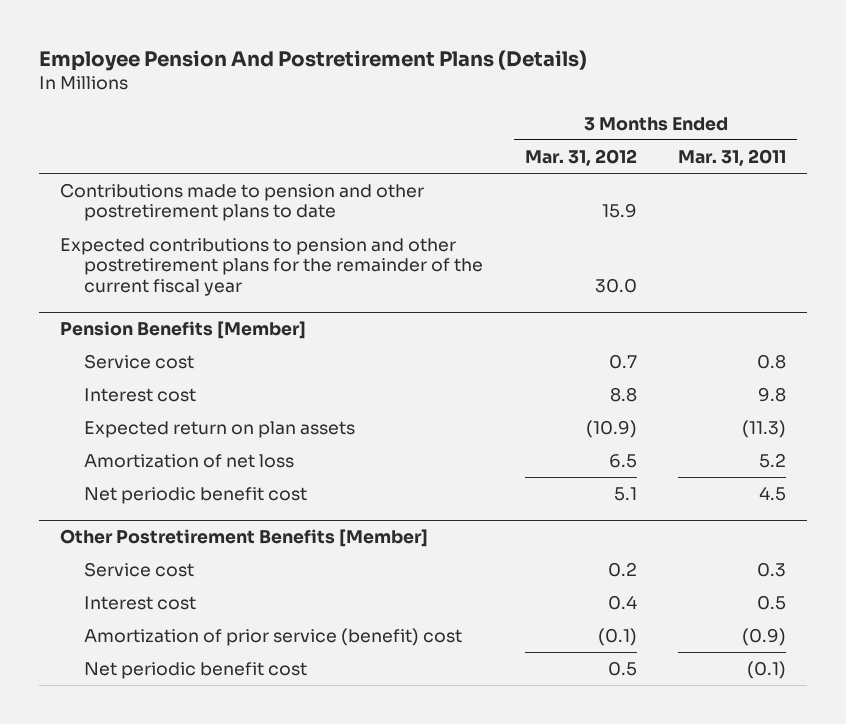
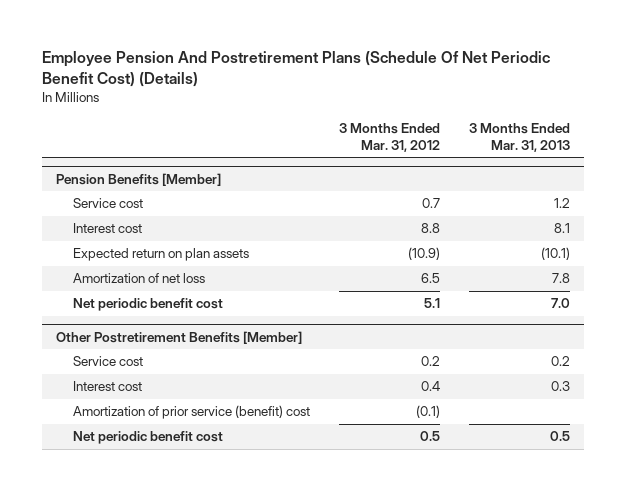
[38,49,587,71] Employee Pension And Postretirement Plans (Details) -> [41,50,550,88] Employee Pension And Postretirement Plans (Schedule Of Net Periodic Benefit Cost) (Details)
[678,148,787,166] Mar. 31, 2011 -> none
none -> [468,123,570,152] 3 Months Ended Mar. 31, 2013
[59,182,424,222] Contributions made to pension and other postretirement plans to date -> none
[59,237,483,296] Expected contributions to pension and other postretirement plans for the remainder of the current fiscal year -> none

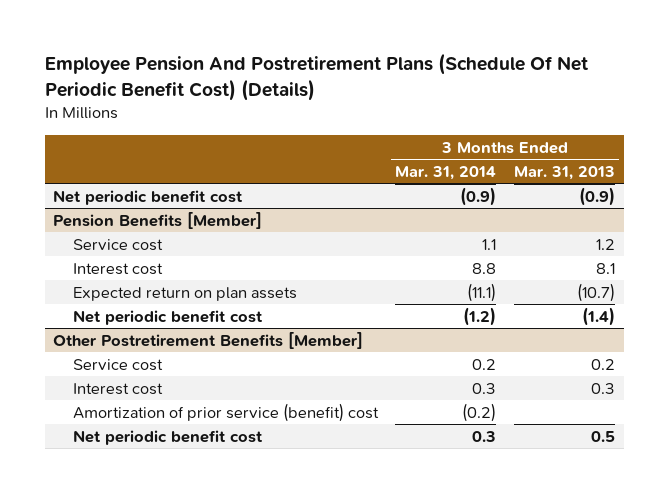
[338,123,440,152] 3 Months Ended Mar. 31, 2012 -> none
none -> [395,165,497,180] Mar. 31, 2014
none -> [53,189,244,205] Net periodic benefit cost
[73,273,206,284] Amortization of net loss -> none
[540,247,570,261] (10.1) -> [577,282,616,302] (10.7)
[550,298,570,309] 7.0 -> [582,306,616,326] (1.4)

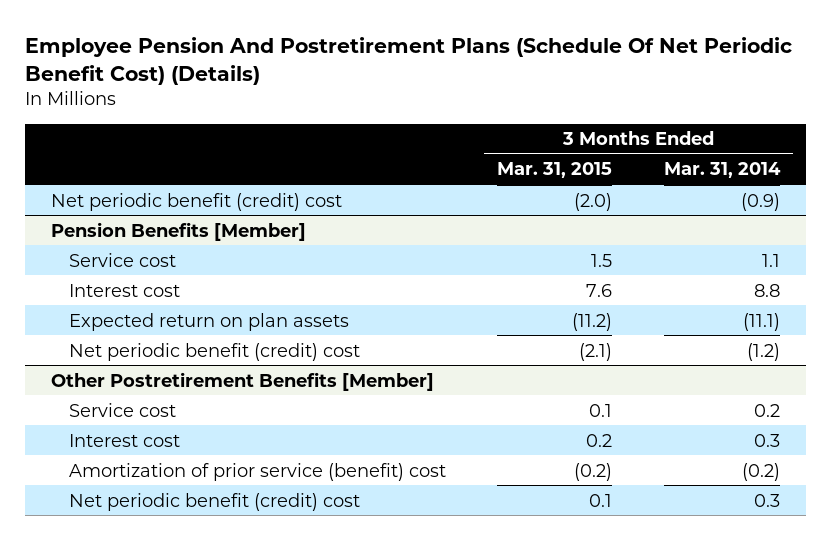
[514,165,616,180] Mar. 31, 2013 -> none
none -> [497,162,613,179] Mar. 31, 2015
[53,189,244,205] Net periodic benefit cost -> [50,192,342,211] Net periodic benefit (credit) cost
[72,309,263,325] Net periodic benefit cost -> [68,342,360,361] Net periodic benefit (credit) cost
[72,429,263,445] Net periodic benefit cost -> [68,492,360,511] Net periodic benefit (credit) cost

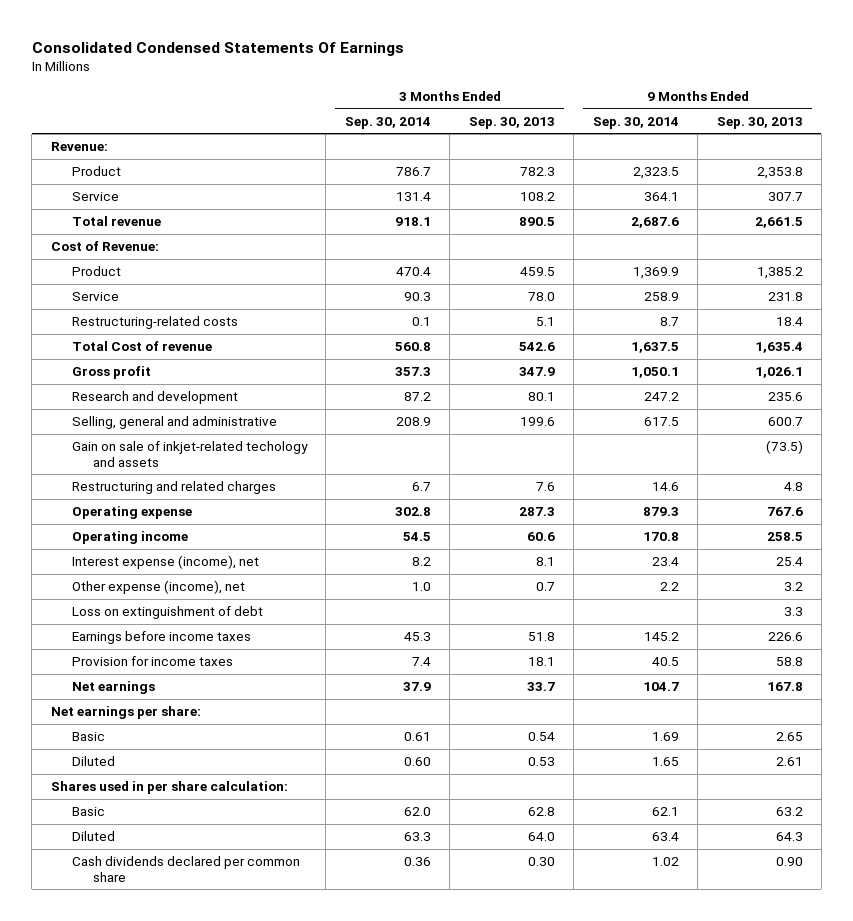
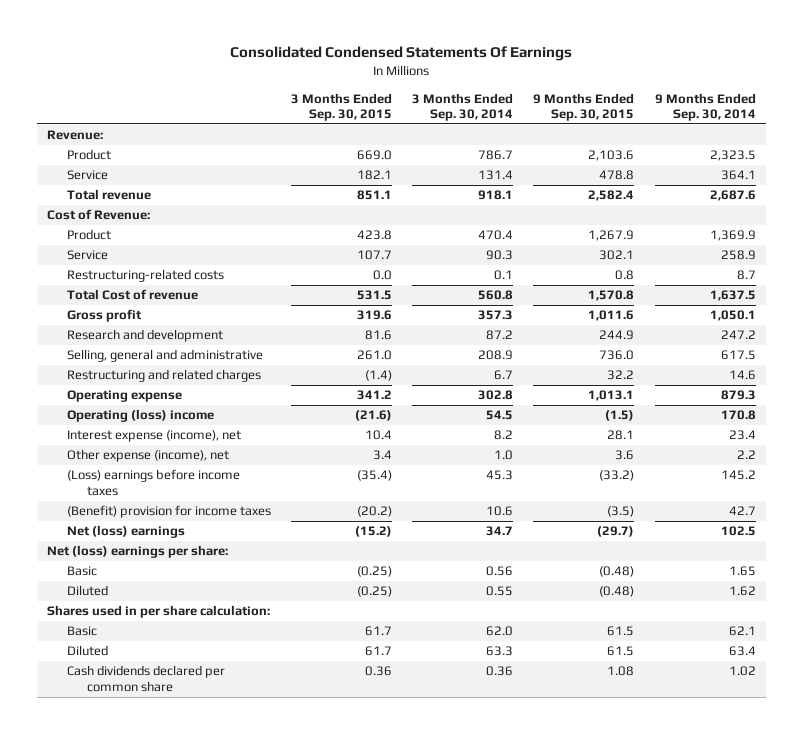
[468,116,555,129] Sep. 30, 2013 -> none
[716,116,803,129] Sep. 30, 2013 -> none
none -> [291,92,393,122] 3 Months Ended Sep. 30, 2015
none -> [533,92,635,122] 9 Months Ended Sep. 30, 2015
[72,441,309,467] Gain on sale of inkjet-related techology and assets -> none
[72,531,189,545] Operating income -> [67,409,215,423] Operating (loss) income
[72,606,264,620] Loss on extinguishment of debt -> none
[72,631,252,645] Earnings before income taxes -> [67,469,241,496] (Loss) earnings before income taxes
[72,656,234,667] Provision for income taxes -> [67,505,272,519] (Benefit) provision for income taxes
[411,657,431,667] 7.4 -> [486,506,514,517] 10.6
[651,657,679,667] 40.5 -> [728,506,756,516] 42.7
[72,681,156,695] Net earnings -> [67,525,186,539] Net (loss) earnings
[402,682,431,692] 37.9 -> [486,526,514,537] 34.7
[642,682,679,692] 104.7 -> [720,526,756,537] 102.5
[50,706,201,720] Net earnings per share: -> [47,545,229,559] Net (loss) earnings per share:
[403,732,431,742] 0.61 -> [486,566,514,577] 0.56
[651,732,679,742] 1.69 -> [728,566,756,577] 1.65
[403,757,431,767] 0.60 -> [486,586,514,597] 0.55
[651,757,679,767] 1.65 -> [728,586,756,597] 1.62

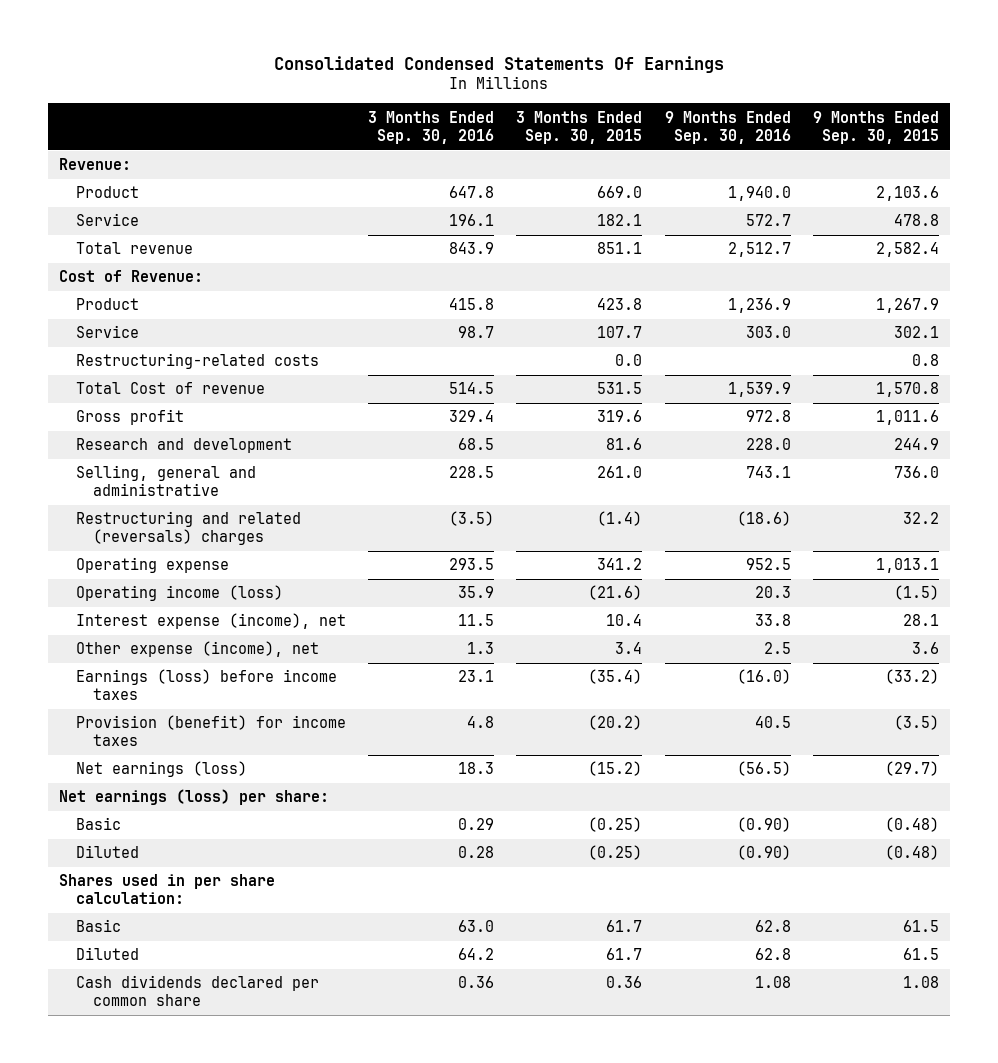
[412,92,514,122] 3 Months Ended Sep. 30, 2014 -> none
[654,92,756,122] 9 Months Ended Sep. 30, 2014 -> none
none -> [368,110,495,144] 3 Months Ended Sep. 30, 2016
none -> [664,110,791,144] 9 Months Ended Sep. 30, 2016
[67,369,262,383] Restructuring and related charges -> [75,511,301,546] Restructuring and related (reversals) charges
[67,409,215,423] Operating (loss) income -> [75,585,283,602] Operating income (loss)
[67,469,241,496] (Loss) earnings before income taxes -> [75,669,337,701] Earnings (loss) before income taxes
[67,505,272,519] (Benefit) provision for income taxes -> [75,715,346,747] Provision (benefit) for income taxes
[67,525,186,539] Net (loss) earnings -> [75,761,247,778] Net earnings (loss)
[47,545,229,559] Net (loss) earnings per share: -> [58,789,329,806] Net earnings (loss) per share:

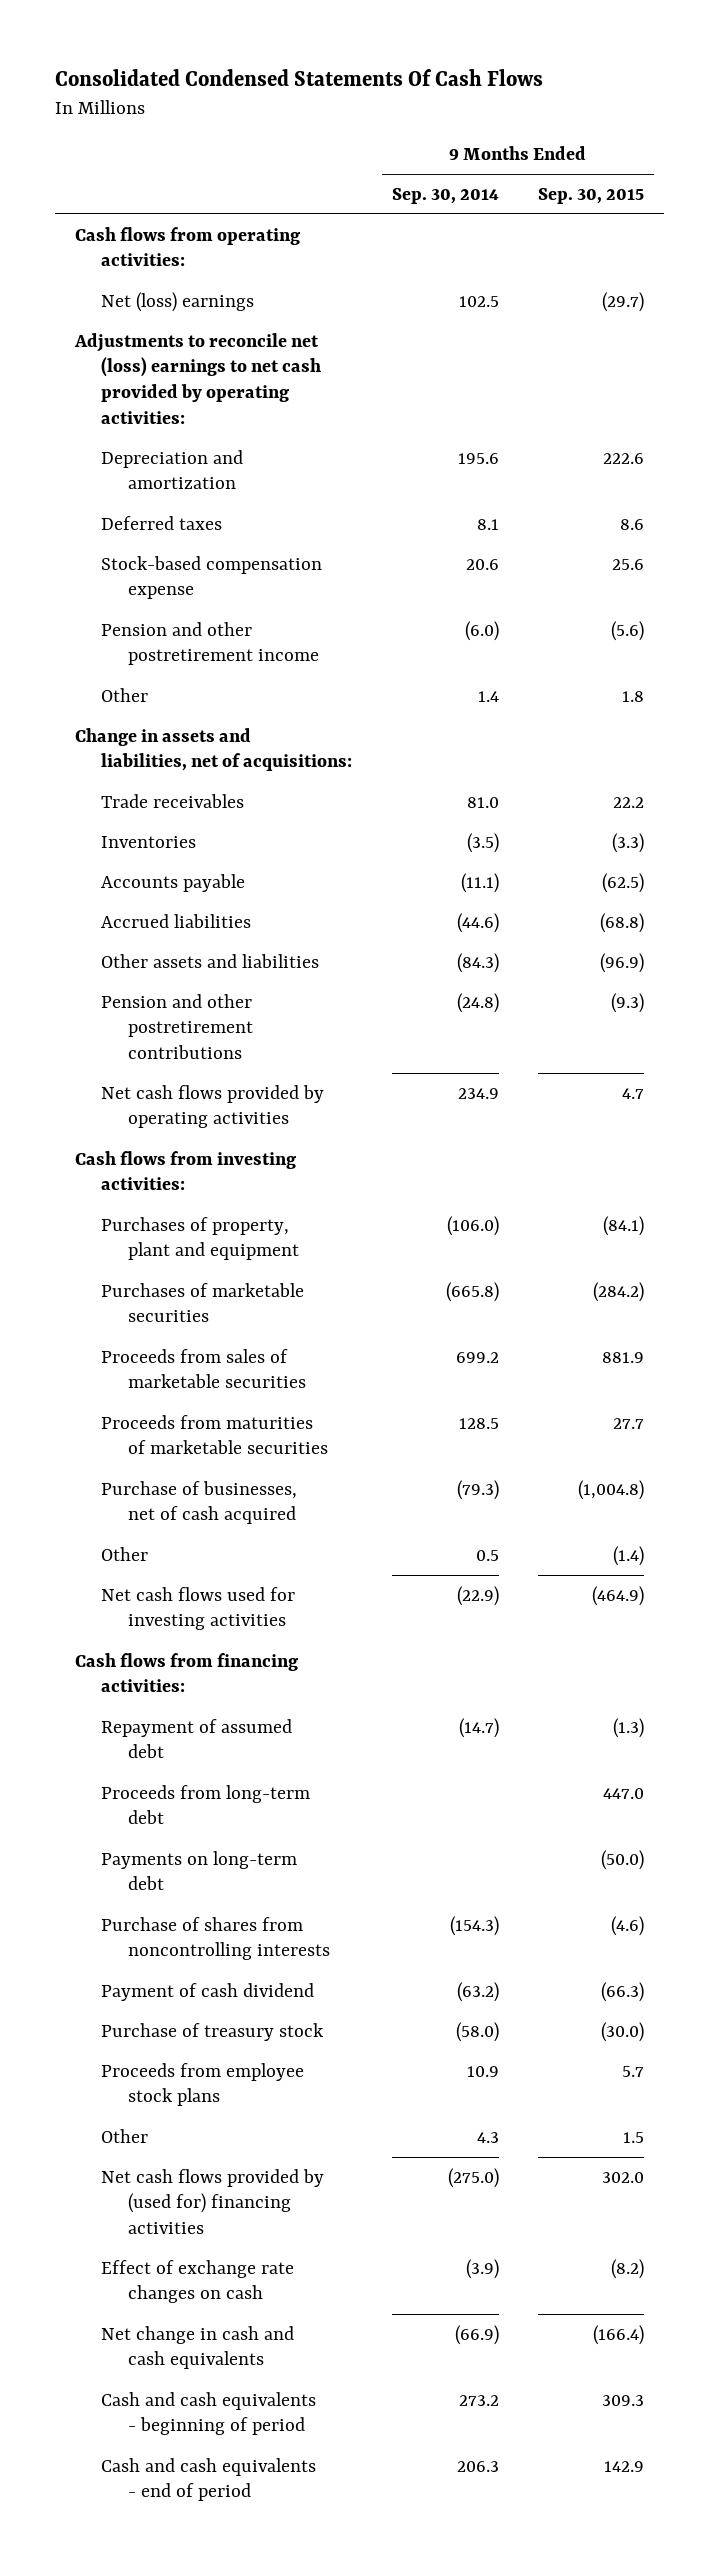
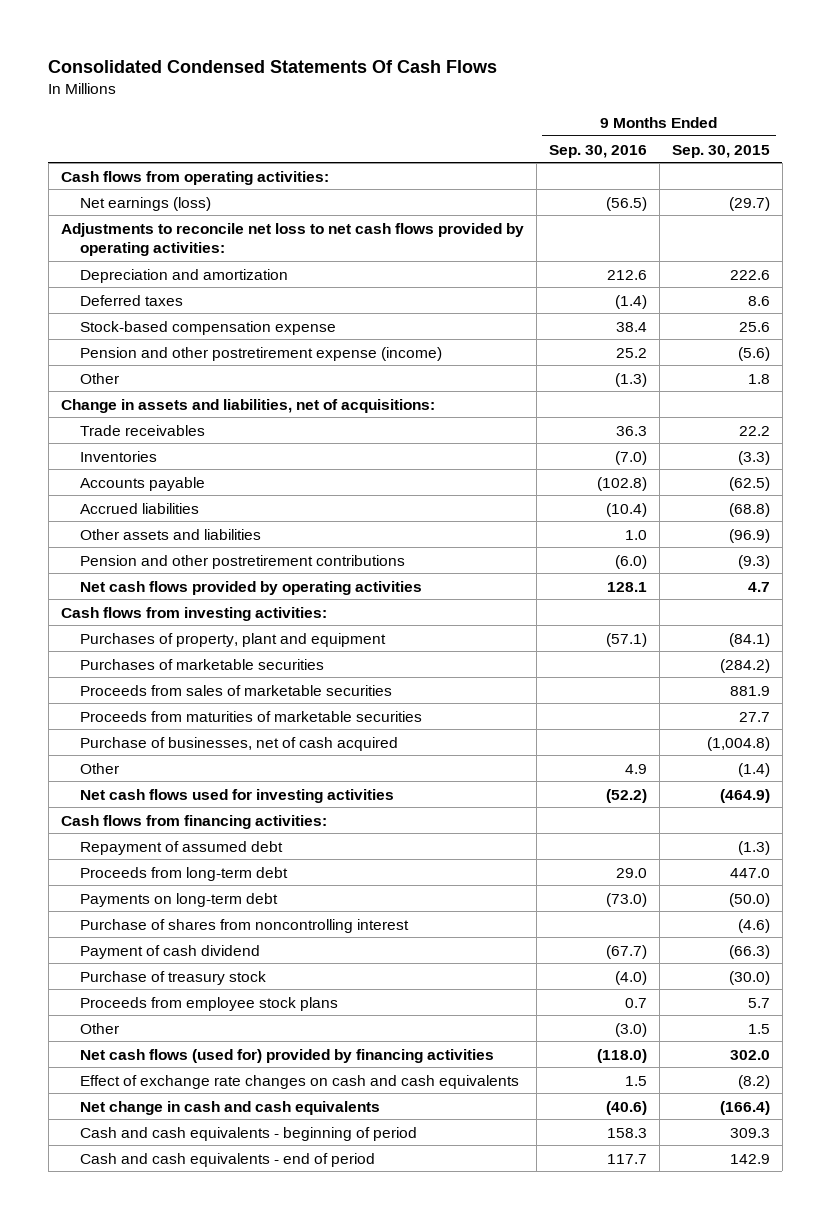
[391,187,499,204] Sep. 30, 2014 -> none
none -> [548,144,647,158] Sep. 30, 2016
[101,291,255,312] Net (loss) earnings -> [79,196,211,211] Net earnings (loss)
[73,332,322,424] Adjustments to reconcile net (loss) earnings to net cash provided by operating activities: -> [60,222,524,256] Adjustments to reconcile net loss to net cash flows provided by operating activities:
[101,621,319,666] Pension and other postretirement income -> [79,346,442,361] Pension and other postretirement expense (income)
[101,1916,330,1961] Purchase of shares from noncontrolling interests -> [79,918,409,933] Purchase of shares from noncontrolling interest
[101,2168,325,2235] Net cash flows provided by (used for) financing activities -> [79,1048,494,1063] Net cash flows (used for) provided by financing activities
[101,2259,295,2304] Effect of exchange rate changes on cash -> [79,1074,519,1089] Effect of exchange rate changes on cash and cash equivalents

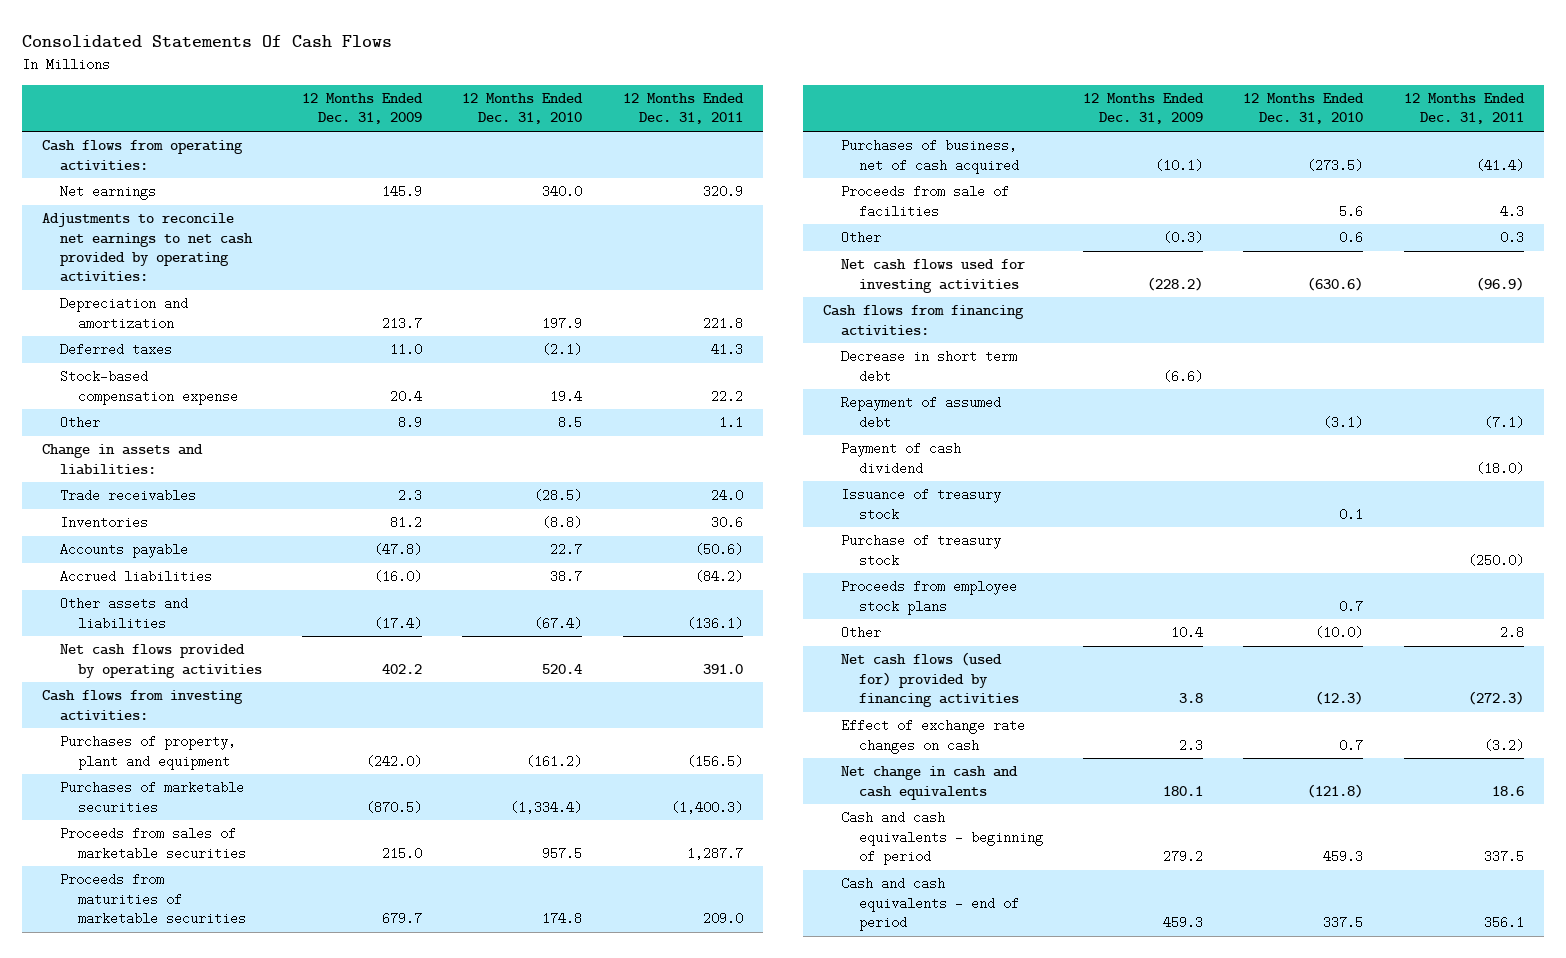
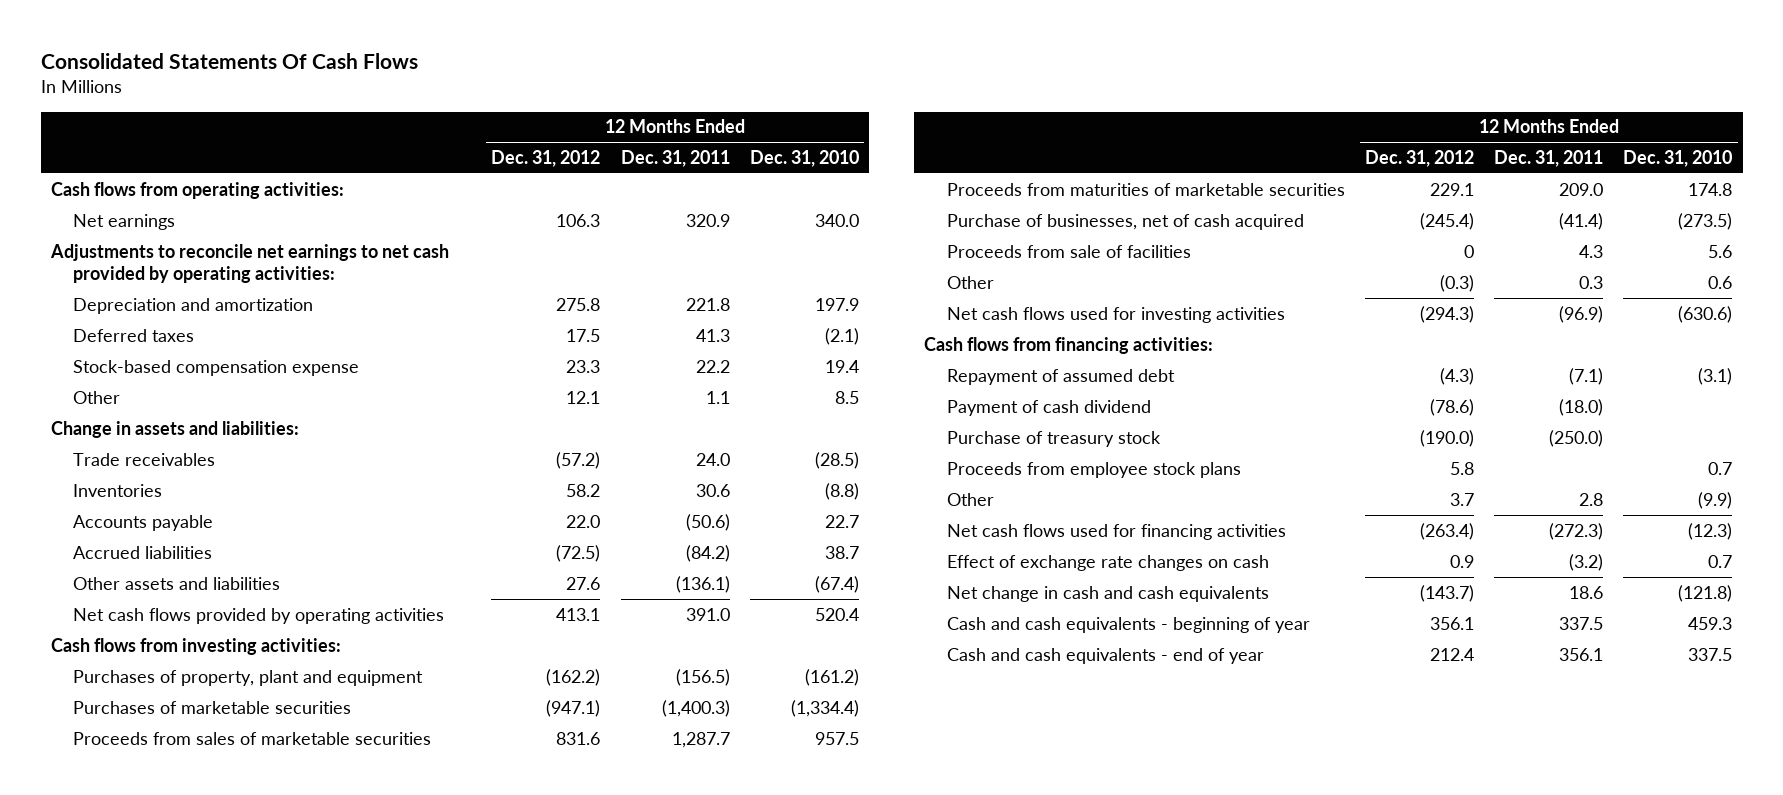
[302,93,424,125] 12 Months Ended Dec. 31, 2009 -> none
none -> [491,150,601,168] Dec. 31, 2012
[840,139,1019,174] Purchases of business, net of cash acquired -> [946,213,1304,230] Purchase of businesses, net of cash acquired
[840,350,1017,383] Decrease in short term debt -> none
[840,488,1001,521] Issuance of treasury stock -> none
[1315,626,1364,640] (10.0) -> [1698,491,1733,509] (9.9)
[840,652,1019,707] Net cash flows (used for) provided by financing activities -> [946,523,1286,540] Net cash flows used for financing activities
[840,811,1043,865] Cash and cash equivalents - beginning of period -> [946,616,1310,633] Cash and cash equivalents - beginning of year
[840,877,1019,931] Cash and cash equivalents - end of period -> [946,647,1264,664] Cash and cash equivalents - end of year

